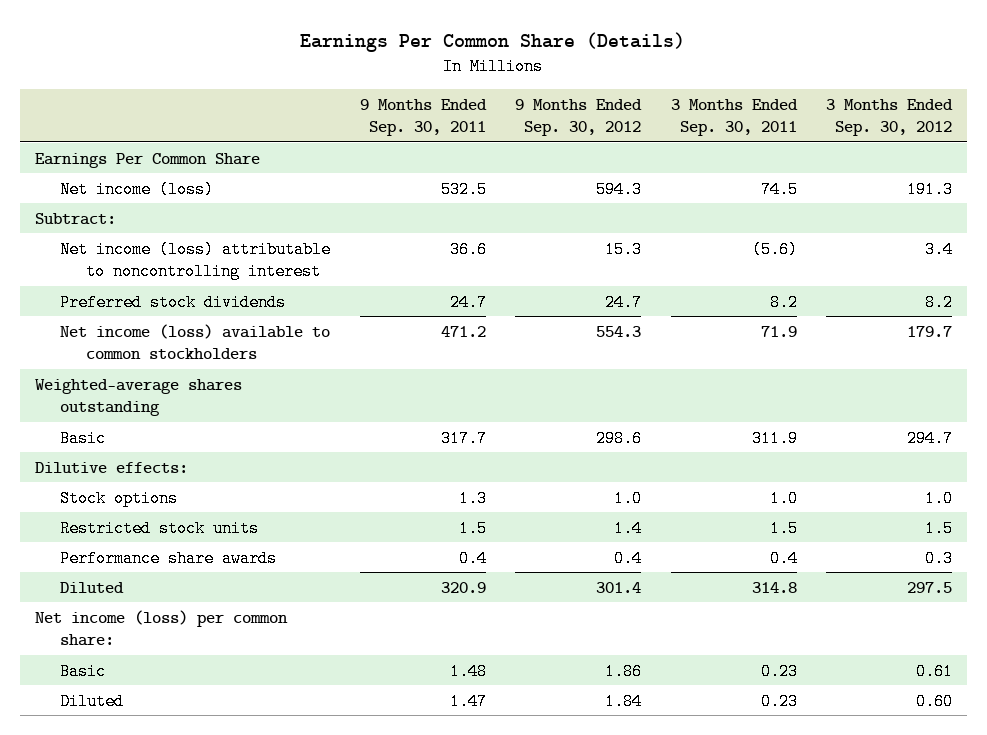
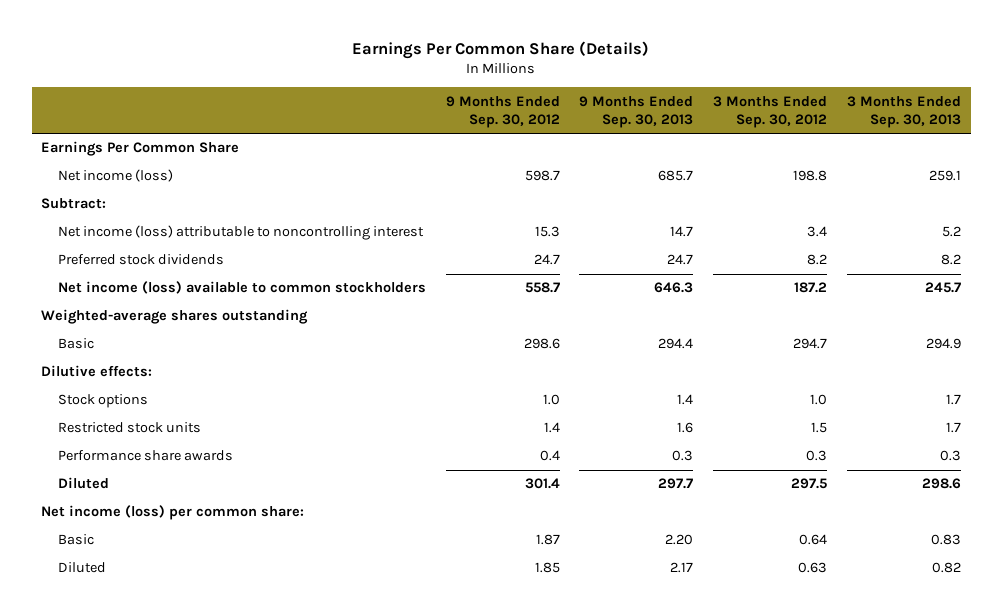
[359,98,487,136] 9 Months Ended Sep. 30, 2011 -> none
[670,98,798,136] 3 Months Ended Sep. 30, 2011 -> none
none -> [579,95,694,128] 9 Months Ended Sep. 30, 2013
none -> [846,95,961,128] 3 Months Ended Sep. 30, 2013
[596,180,643,198] 594.3 -> [524,170,560,182] 598.7
[907,180,954,198] 191.3 -> [793,170,828,182] 198.8
[596,325,642,337] 554.3 -> [524,282,560,294] 558.7
[907,325,953,337] 179.7 -> [794,282,828,294] 187.2
[605,662,643,680] 1.86 -> [535,534,560,546] 1.87
[916,662,954,680] 0.61 -> [799,534,828,546] 0.64
[605,692,643,710] 1.84 -> [534,562,560,574] 1.85
[916,692,954,710] 0.60 -> [798,562,828,574] 0.63

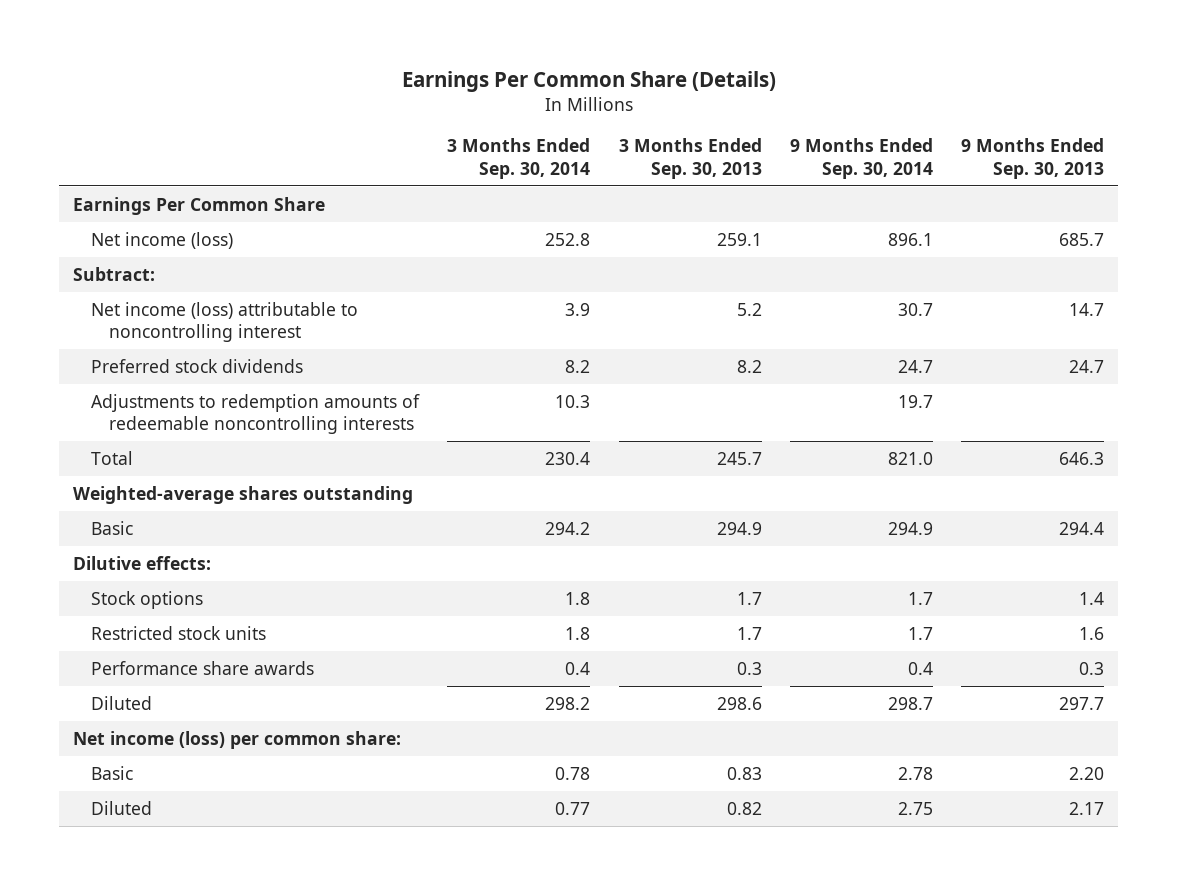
[445,95,560,128] 9 Months Ended Sep. 30, 2012 -> none
[713,95,828,128] 3 Months Ended Sep. 30, 2012 -> none
none -> [447,138,591,179] 3 Months Ended Sep. 30, 2014
none -> [789,138,933,179] 9 Months Ended Sep. 30, 2014
none -> [91,393,421,435] Adjustments to redemption amounts of redeemable noncontrolling interests
[57,281,426,295] Net income (loss) available to common stockholders -> [91,450,134,465] Total

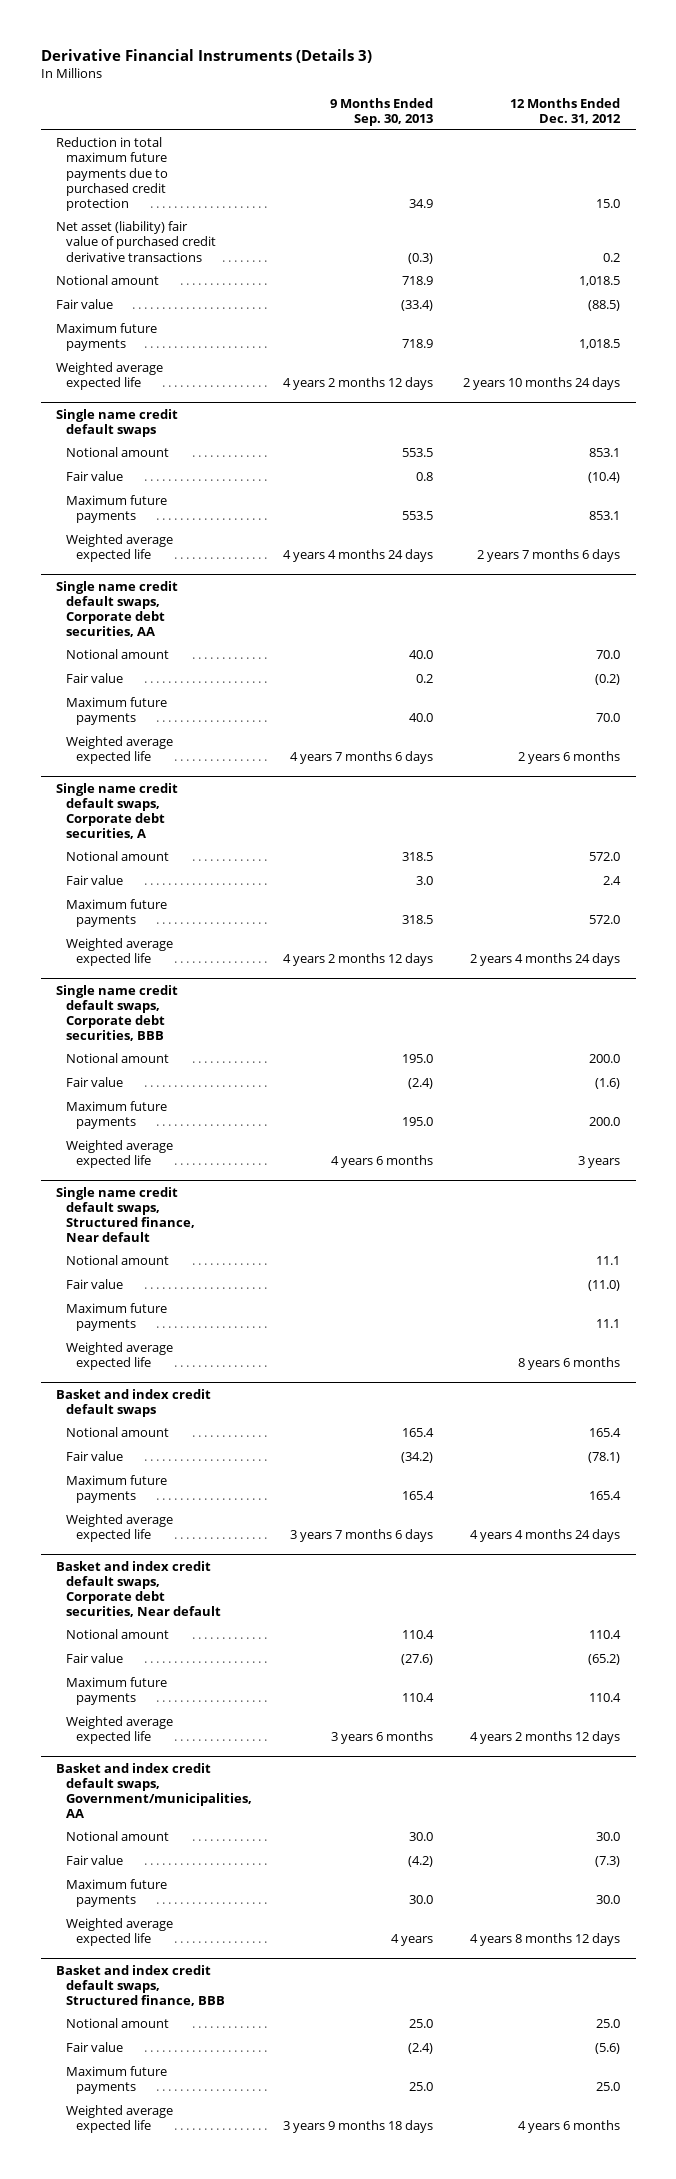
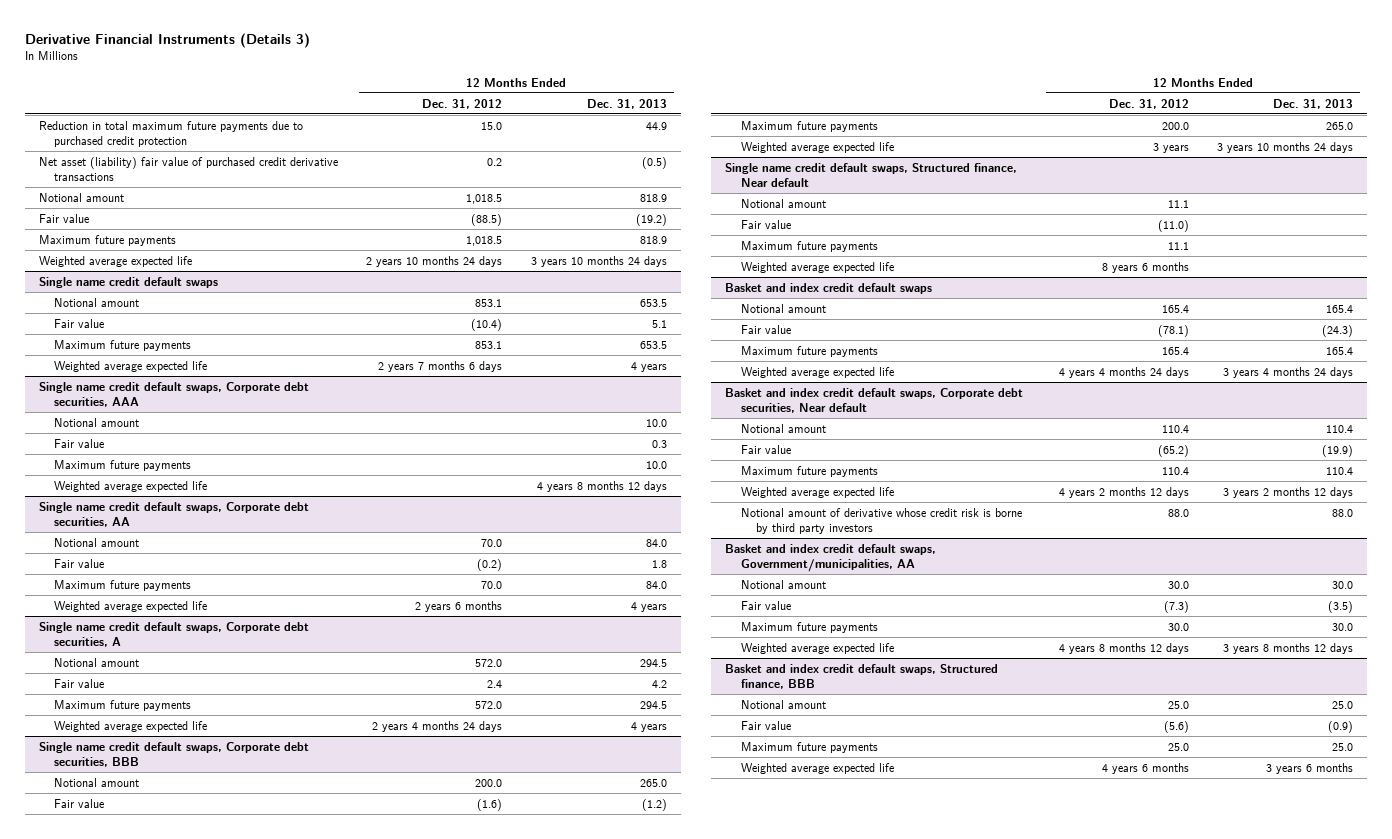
[329,97,433,126] 9 Months Ended Sep. 30, 2013 -> none
none -> [586,98,667,109] Dec. 31, 2013
none -> [38,381,309,407] Single name credit default swaps, Corporate debt securities, AAA
none -> [54,417,140,427] Notional amount
none -> [54,438,105,448] Fair value
none -> [54,459,192,471] Maximum future payments
none -> [54,480,208,492] Weighted average expected life
none -> [740,507,1022,534] Notional amount of derivative whose credit risk is borne by third party investors

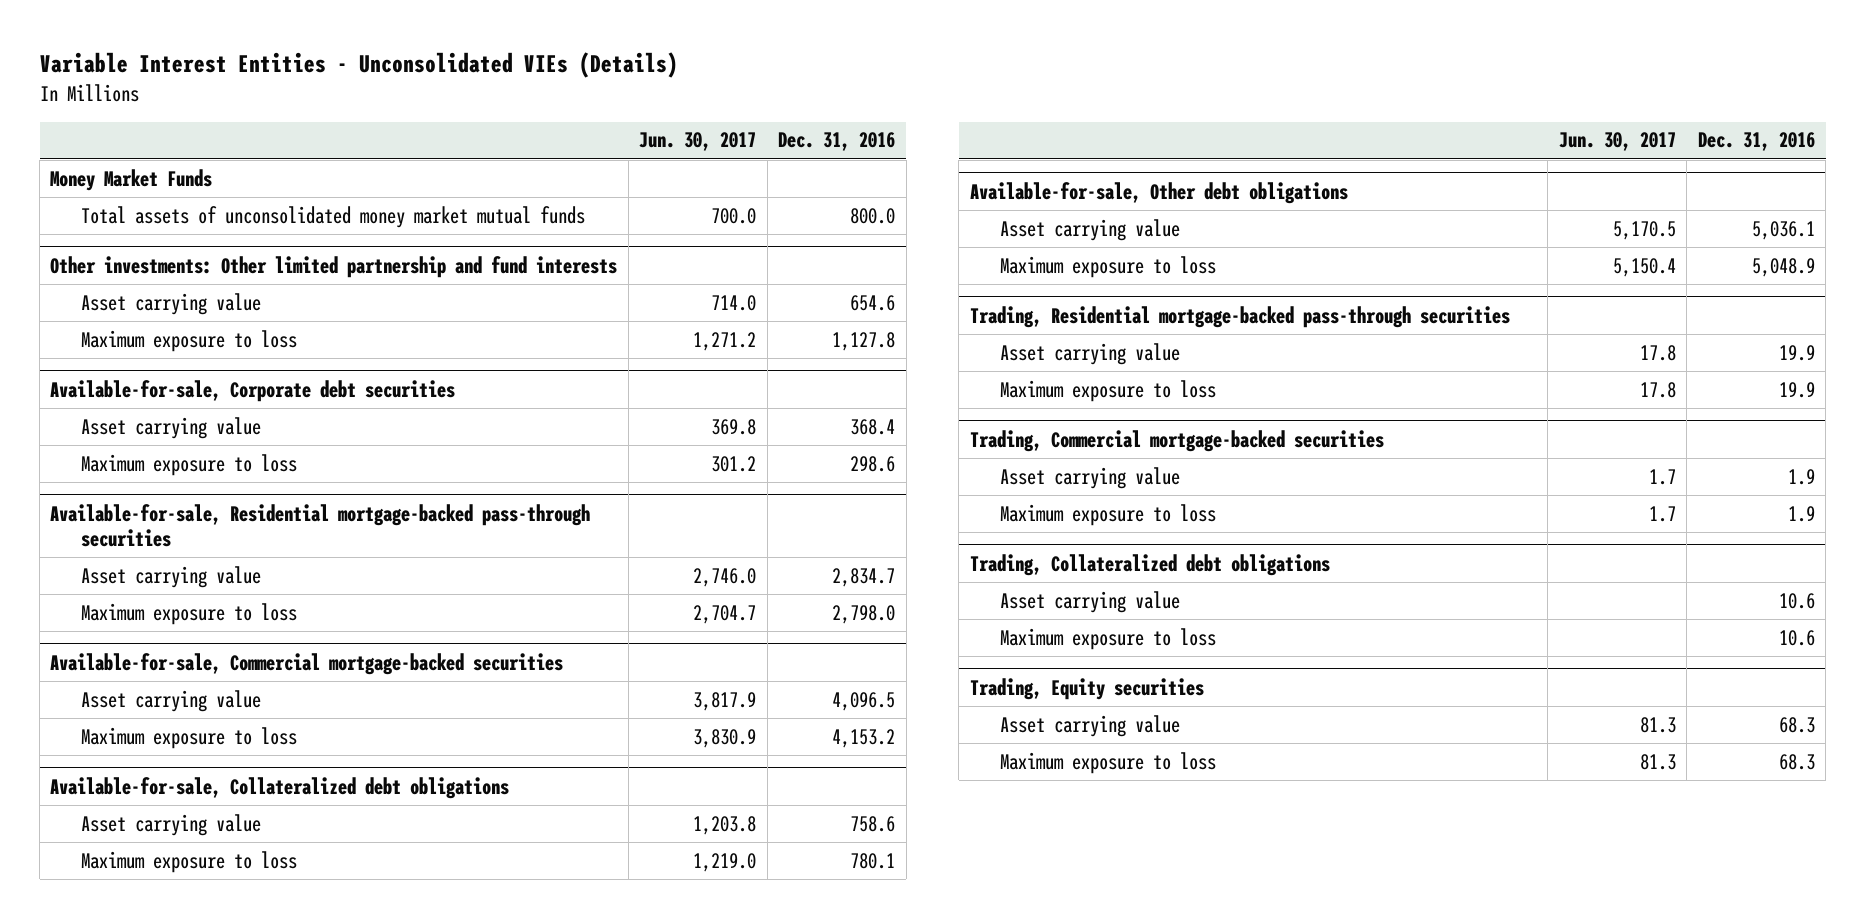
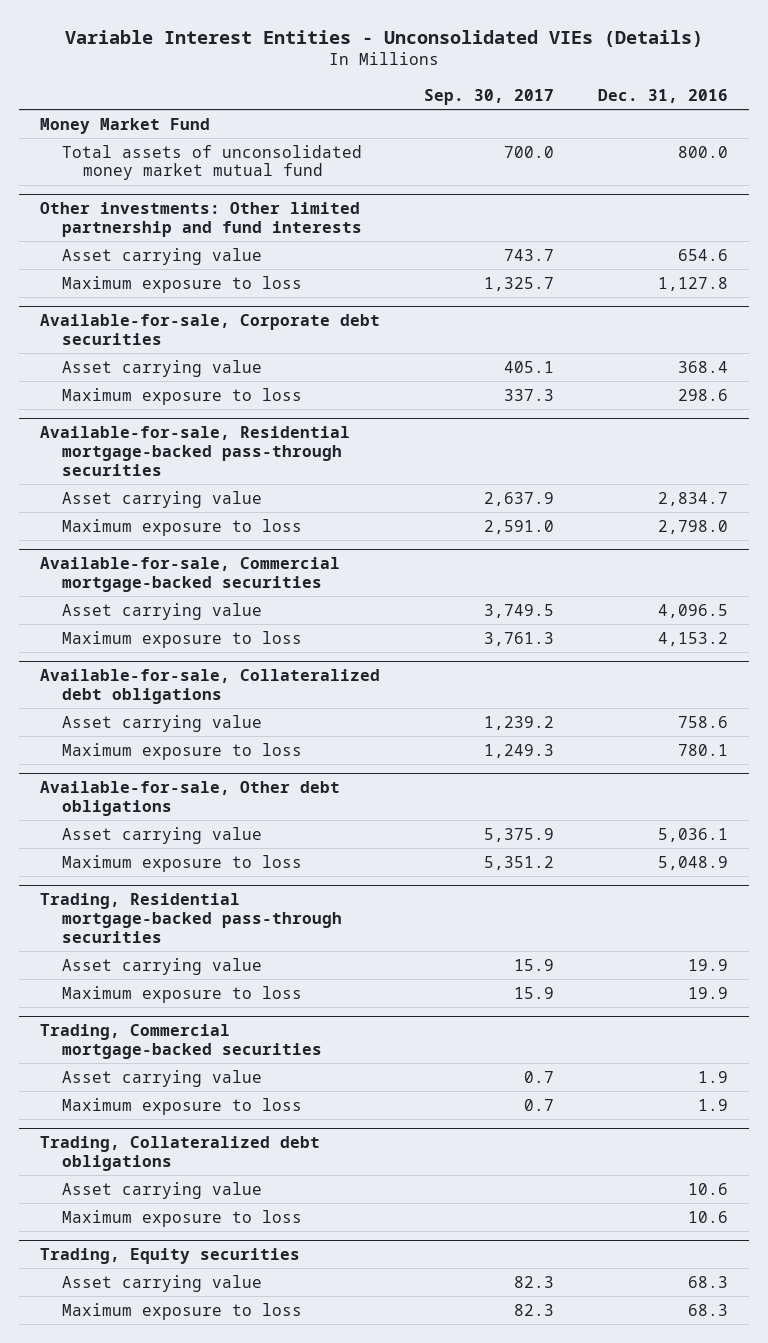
[639,132,757,152] Jun. 30, 2017 -> none
none -> [424,88,555,105] Sep. 30, 2017
[50,168,213,191] Money Market Funds -> [40,117,211,134] Money Market Fund
[80,205,585,228] Total assets of unconsolidated money market mutual funds -> [61,144,362,181] Total assets of unconsolidated money market mutual fund

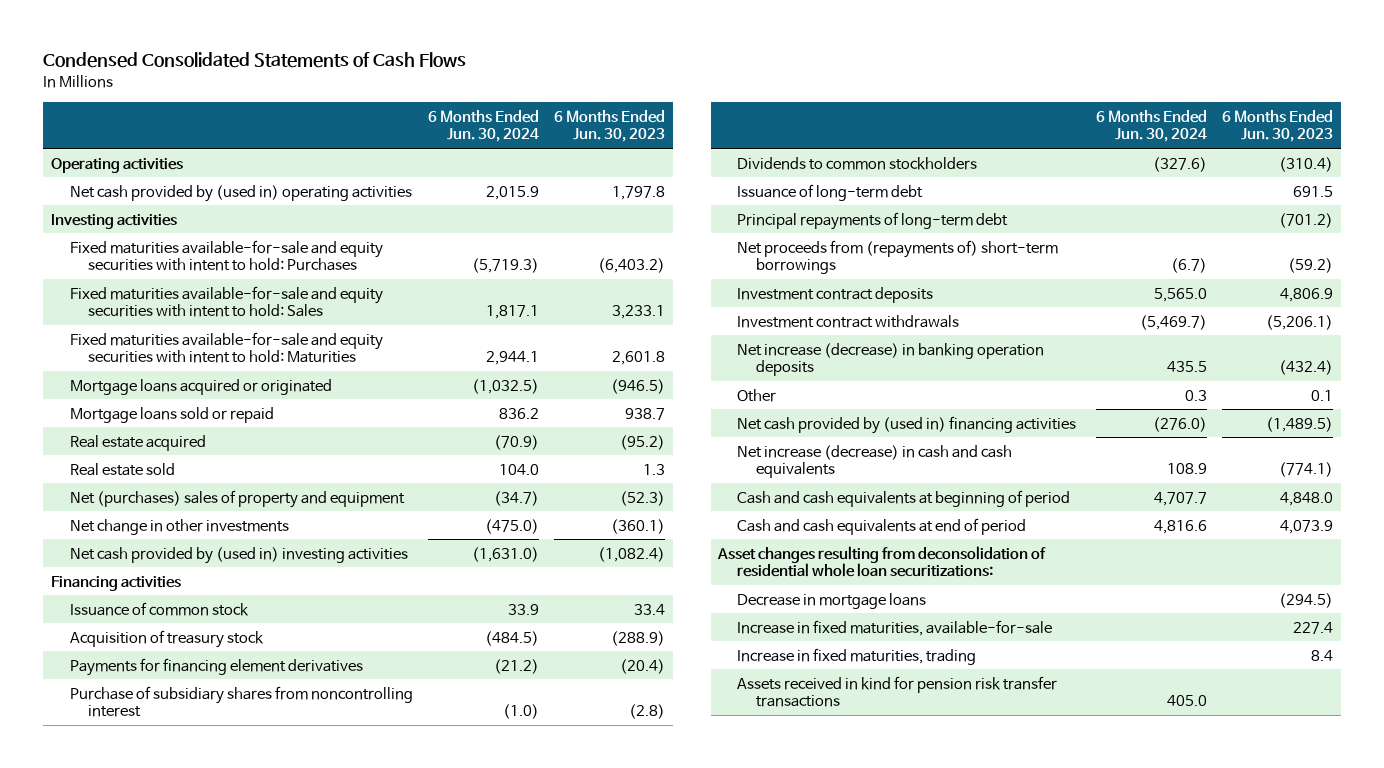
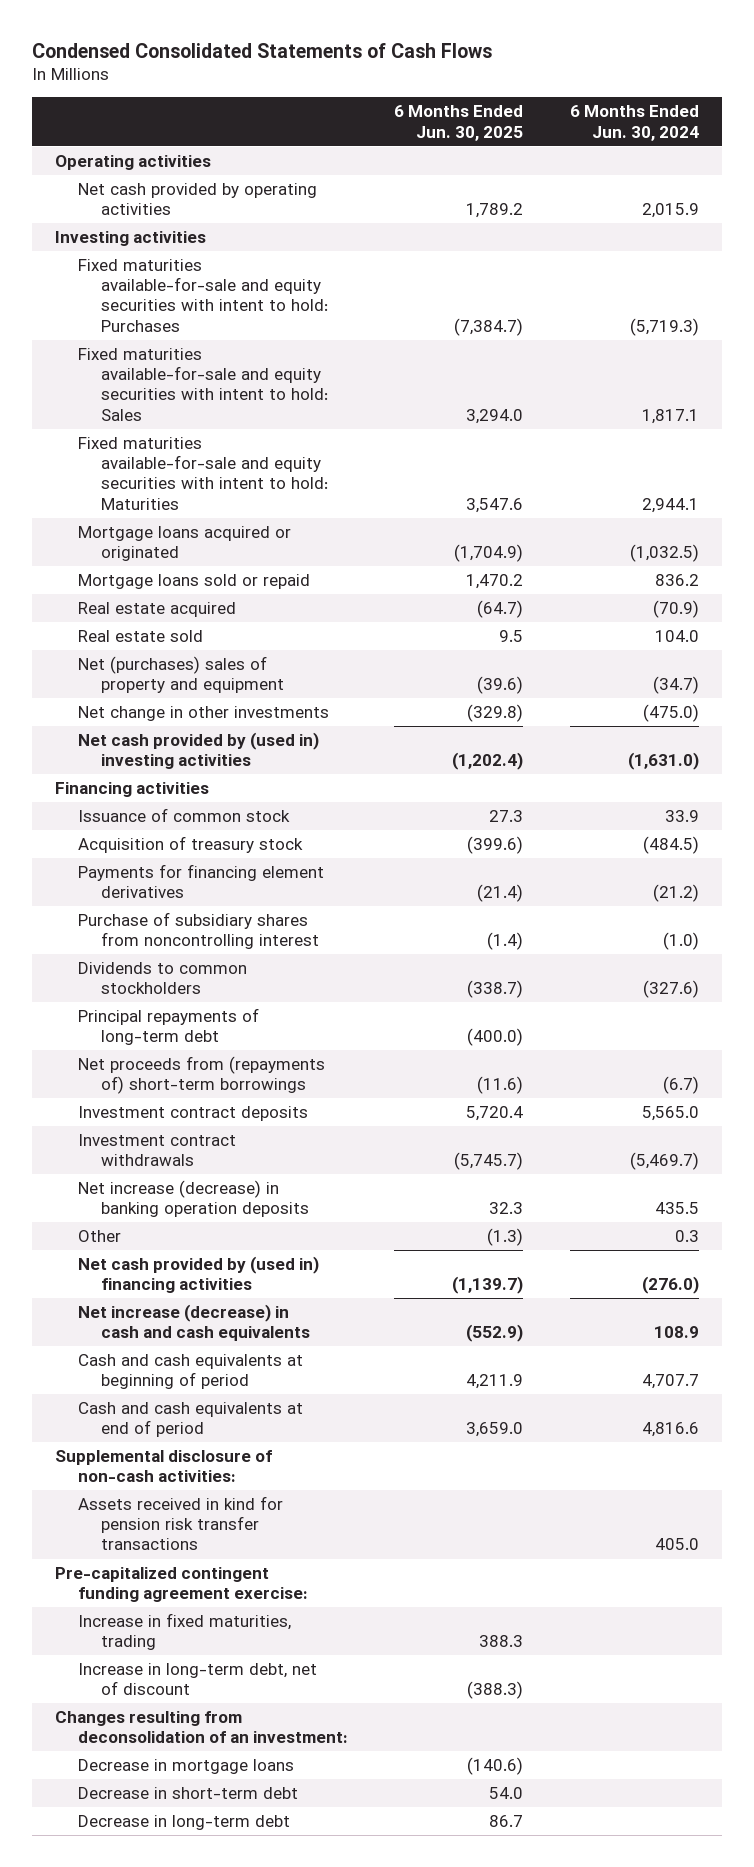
[554,109,666,143] 6 Months Ended Jun. 30, 2023 -> none
none -> [394,105,524,141] 6 Months Ended Jun. 30, 2025
[69,184,412,202] Net cash provided by (used in) operating activities -> [77,183,317,216] Net cash provided by operating activities
[737,183,924,201] Issuance of long-term debt -> none
[717,545,1047,578] Asset changes resulting from deconsolidation of residential whole loan securitizations: -> none
[737,619,1053,636] Increase in fixed maturities, available-for-sale -> none
none -> [54,1450,272,1483] Supplemental disclosure of non-cash activities:
none -> [54,1567,308,1603] Pre-capitalized contingent funding agreement exercise:
[737,647,977,665] Increase in fixed maturities, trading -> [77,1613,291,1651] Increase in fixed maturities, trading
none -> [77,1663,317,1696] Increase in long-term debt, net of discount
none -> [54,1711,348,1744] Changes resulting from deconsolidation of an investment:
[737,592,927,609] Decrease in mortgage loans -> [77,1759,294,1775] Decrease in mortgage loans
none -> [77,1787,298,1800] Decrease in short-term debt
none -> [77,1815,290,1831] Decrease in long-term debt

